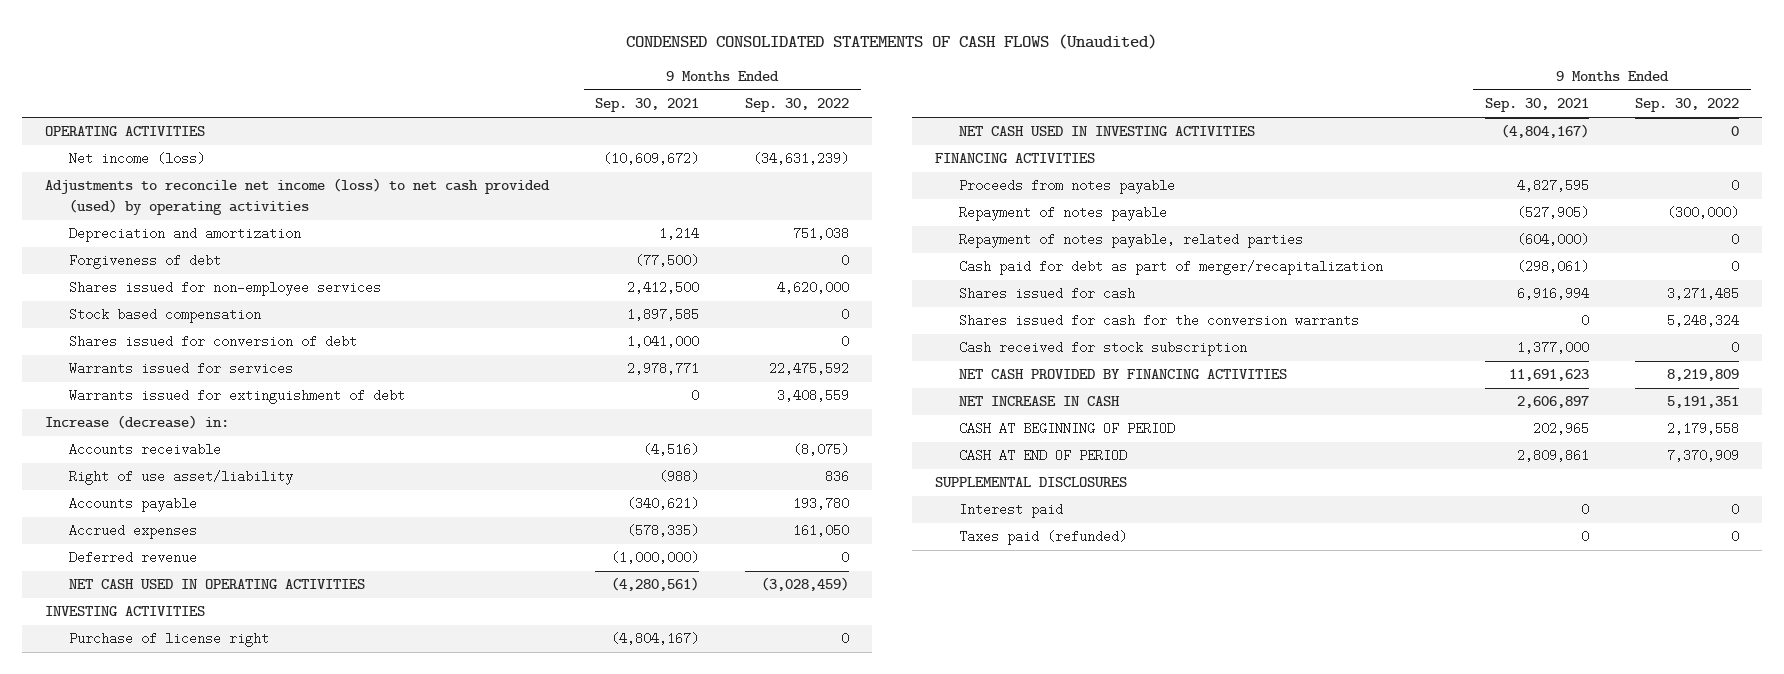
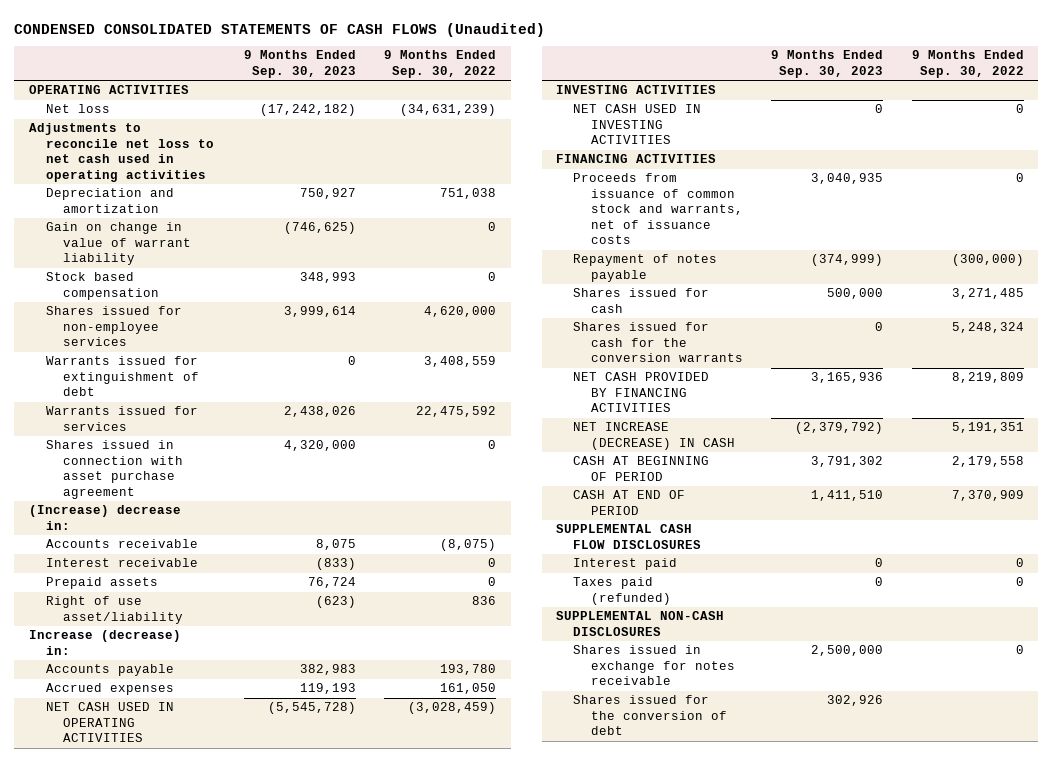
[595,98,700,113] Sep. 30, 2021 -> none
none -> [243,50,356,78] 9 Months Ended Sep. 30, 2023
[69,152,206,166] Net income (loss) -> [45,104,110,114] Net loss
[45,178,551,215] Adjustments to reconcile net income (loss) to net cash provided (used) by operating activities -> [28,123,214,182] Adjustments to reconcile net loss to net cash used in operating activities
[69,254,222,270] Forgiveness of debt -> none
none -> [45,222,192,266] Gain on change in value of warrant liability
[69,335,358,349] Shares issued for conversion of debt -> none
[69,281,382,297] Shares issued for non-employee services -> [45,306,182,347] Shares issued for non-employee services
[69,362,294,376] Warrants issued for services -> [45,406,198,431] Warrants issued for services
none -> [45,440,184,499] Shares issued in connection with asset purchase agreement
none -> [28,505,181,530] (Increase) decrease in:
none -> [45,558,198,568] Interest receivable
none -> [45,577,158,590] Prepaid assets
[45,415,230,430] Increase (decrease) in: -> [28,630,181,655] Increase (decrease) in:
[69,551,198,565] Deferred revenue -> none
[69,632,270,648] Purchase of license right -> none
[959,179,1176,195] Proceeds from notes payable -> none
none -> [573,173,743,245] Proceeds from issuance of common stock and warrants, net of issuance costs
[959,233,1304,249] Repayment of notes payable, related parties -> none
[959,260,1384,276] Cash paid for debt as part of merger/recapitalization -> none
[959,341,1248,357] Cash received for stock subscription -> none
[959,396,1121,407] NET INCREASE IN CASH -> [573,422,735,450] NET INCREASE (DECREASE) IN CASH
[934,477,1127,488] SUPPLEMENTAL DISCLOSURES -> [556,524,702,549] SUPPLEMENTAL CASH FLOW DISCLOSURES
none -> [556,611,725,636] SUPPLEMENTAL NON-CASH DISCLOSURES
none -> [573,645,735,686] Shares issued in exchange for notes receivable
none -> [573,695,727,736] Shares issued for the conversion of debt

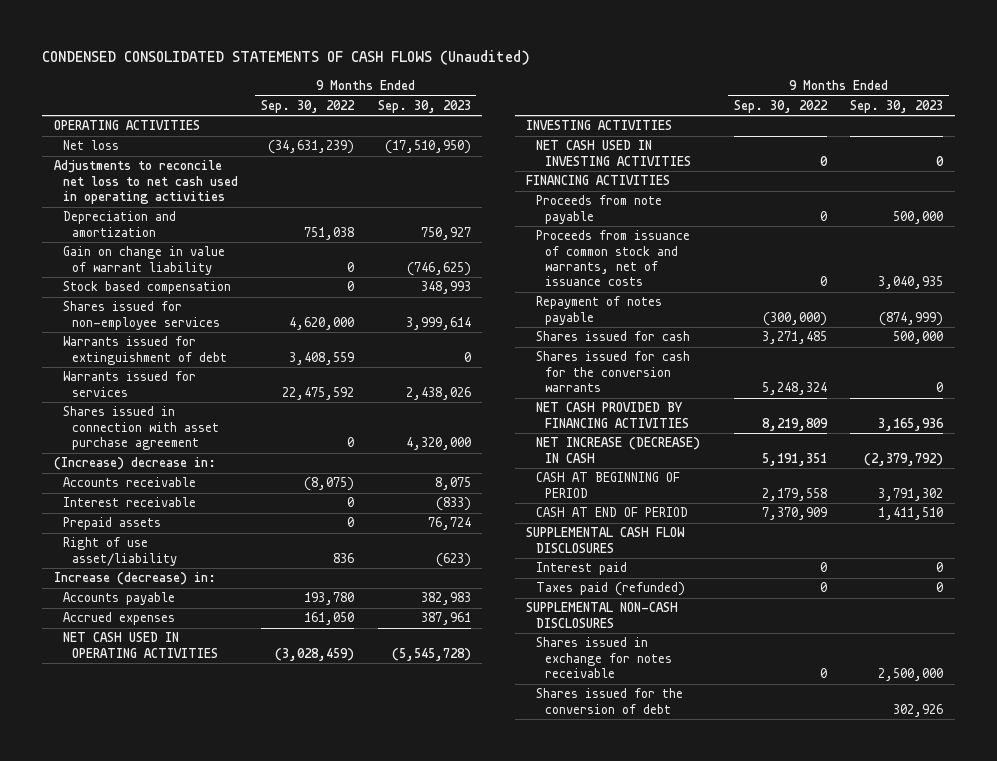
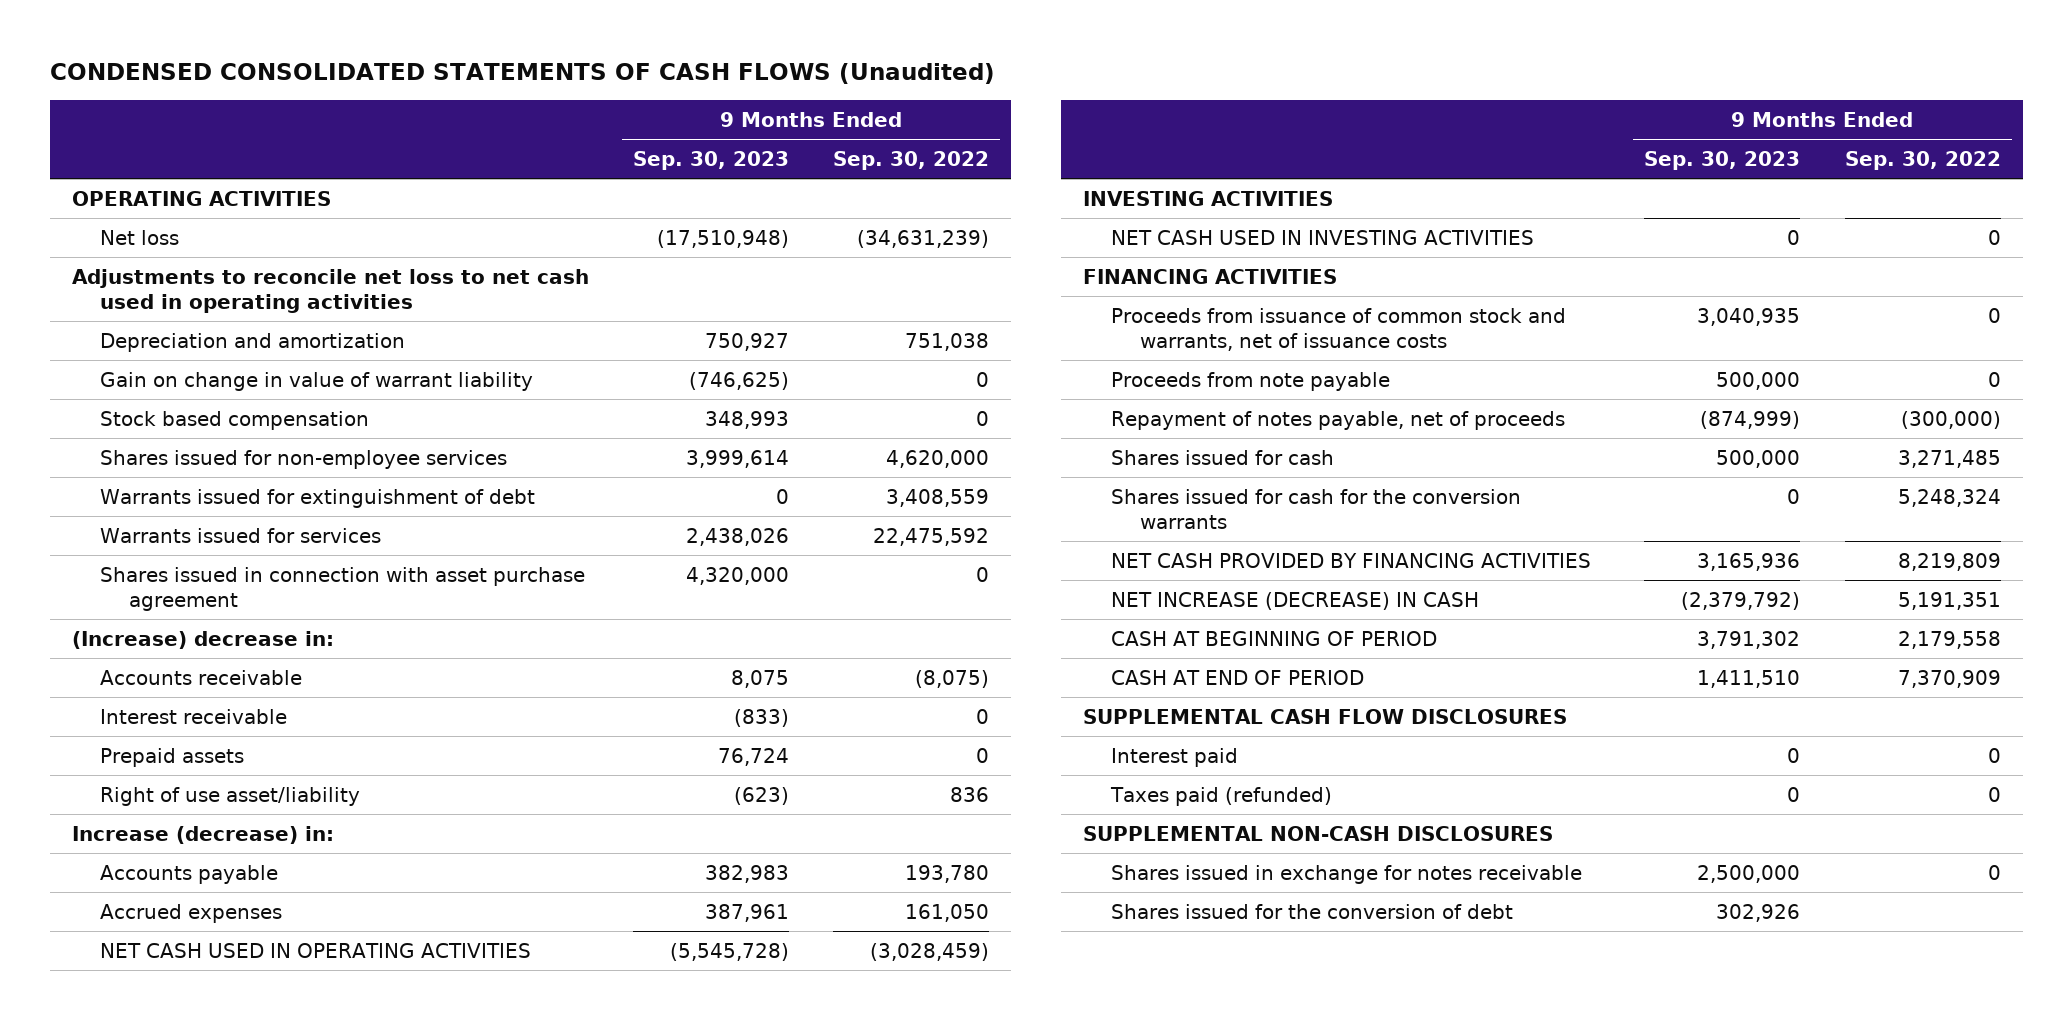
[384,140,471,155] (17,510,950) -> [656,229,789,248] (17,510,948)
[535,195,662,224] Proceeds from note payable -> [1111,371,1391,391] Proceeds from note payable
[535,296,662,325] Repayment of notes payable -> [1111,410,1566,430] Repayment of notes payable, net of proceeds

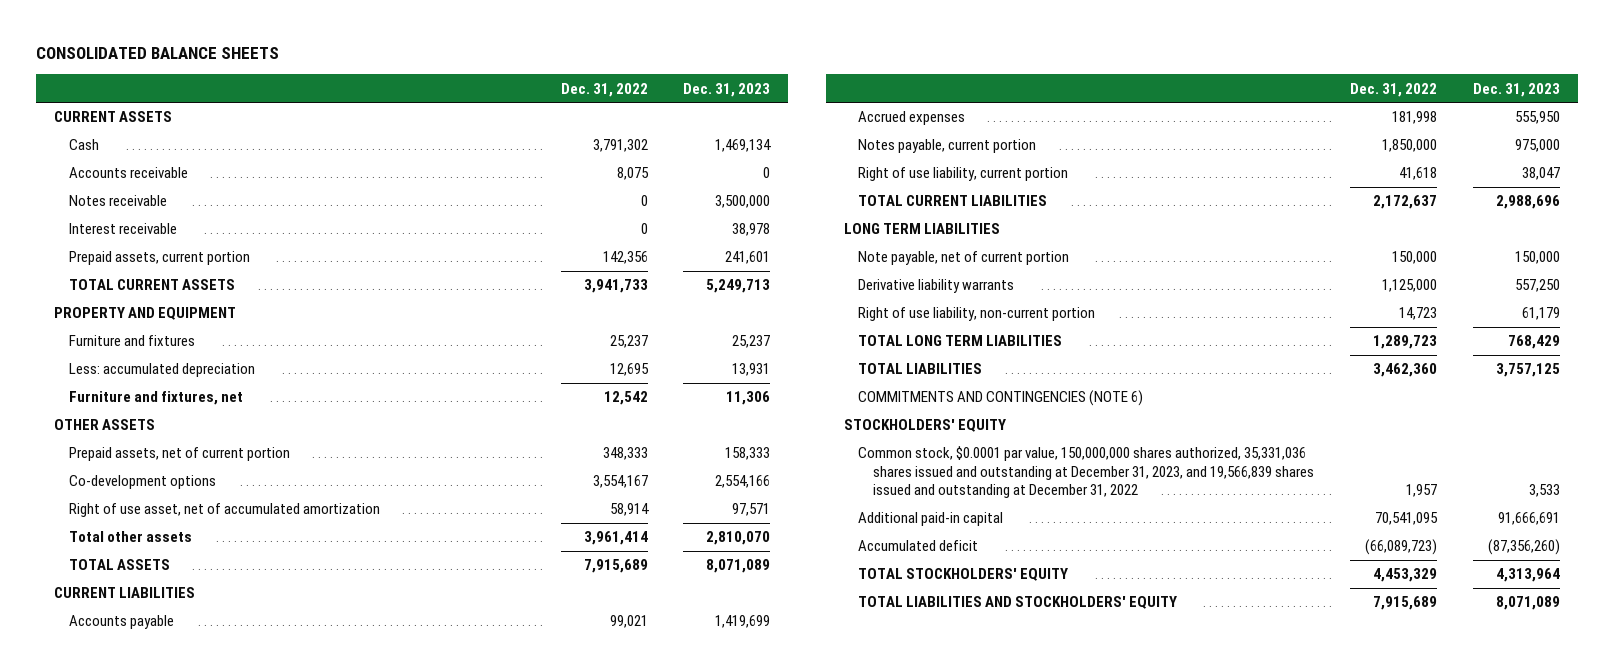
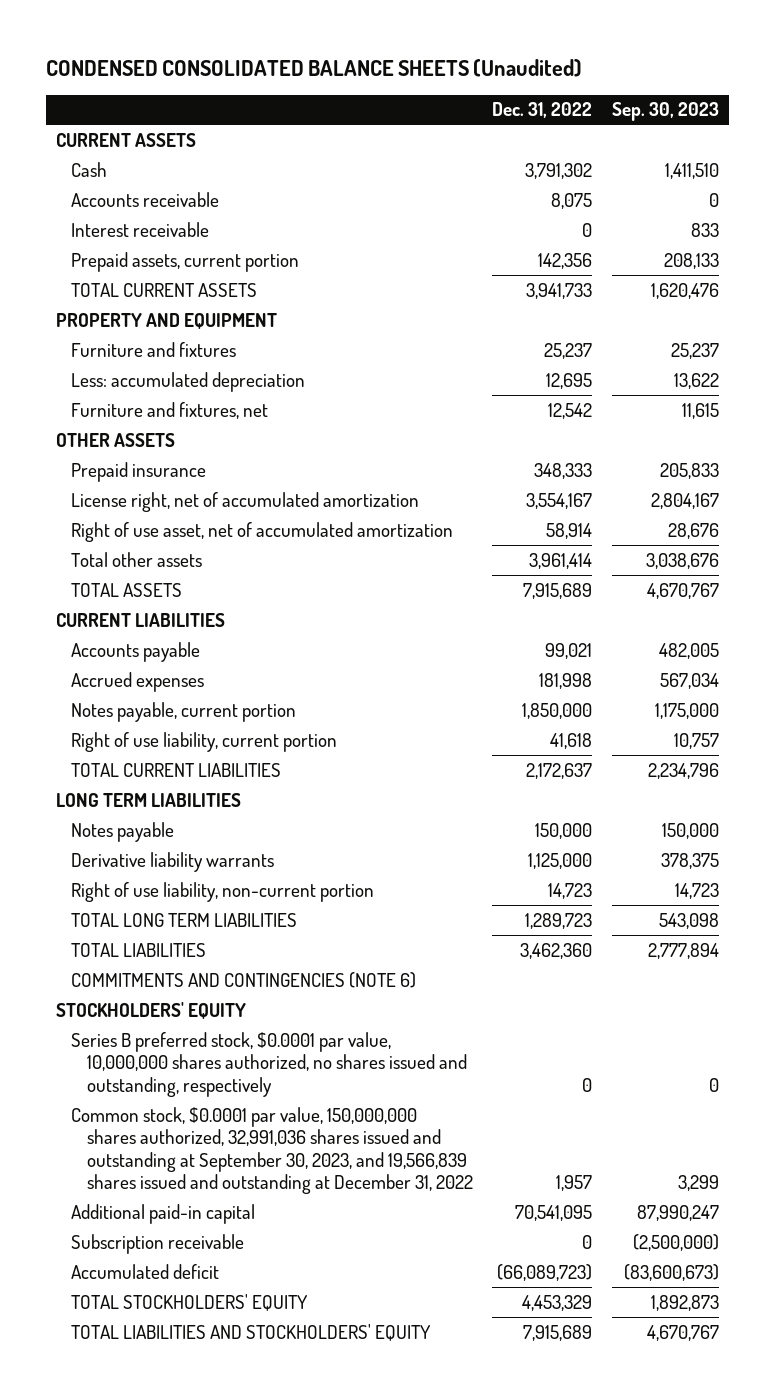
[36,47,280,60] CONSOLIDATED BALANCE SHEETS -> [46,58,583,77] CONDENSED CONSOLIDATED BALANCE SHEETS (Unaudited)
[683,82,771,97] Dec. 31, 2023 -> none
none -> [612,102,720,122] Sep. 30, 2023
[68,195,167,207] Notes receivable -> none
[68,447,290,462] Prepaid assets, net of current portion -> [71,461,207,482] Prepaid insurance
[68,475,216,490] Co-development options -> [71,491,420,512] License right, net of accumulated amortization
[858,251,1070,266] Note payable, net of current portion -> [71,821,175,842] Notes payable
none -> [71,1031,467,1097] Series B preferred stock, $0.0001 par value, 10,000,000 shares authorized, no shares issued and outstanding, respectively
[858,446,1315,499] Common stock, $0.0001 par value, 150,000,000 shares authorized, 35,331,036 shares issued and outstanding at December 31, 2023, and 19,566,839 shares issued and outstanding at December 31, 2022 -> [71,1106,473,1195] Common stock, $0.0001 par value, 150,000,000 shares authorized, 32,991,036 shares issued and outstanding at September 30, 2023, and 19,566,839 shares issued and outstanding at December 31, 2022
none -> [71,1233,245,1254] Subscription receivable

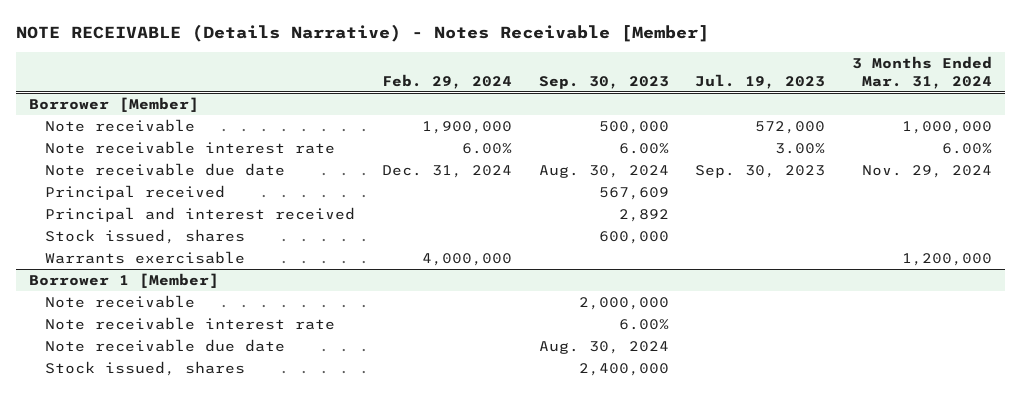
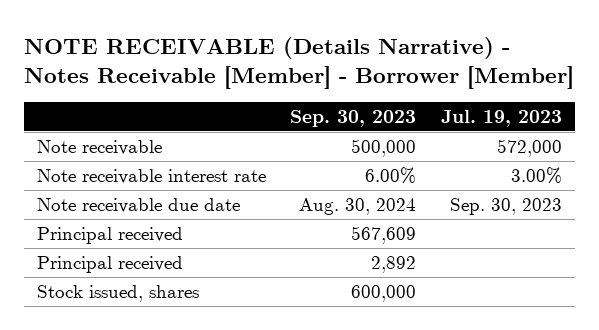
[16,23,710,42] NOTE RECEIVABLE (Details Narrative) - Notes Receivable [Member] -> [24,36,575,90] NOTE RECEIVABLE (Details Narrative) - Notes Receivable [Member] - Borrower [Member]
[381,73,512,89] Feb. 29, 2024 -> none
[852,55,993,89] 3 Months Ended Mar. 31, 2024 -> none
[29,97,200,113] Borrower [Member] -> none
[45,207,356,223] Principal and interest received -> [36,255,183,273] Principal received
[45,251,246,265] Warrants exercisable -> none
[29,273,220,289] Borrower 1 [Member] -> none
[45,295,196,309] Note receivable -> none
[45,317,336,331] Note receivable interest rate -> none
[45,339,286,353] Note receivable due date -> none
[45,361,246,377] Stock issued, shares -> none

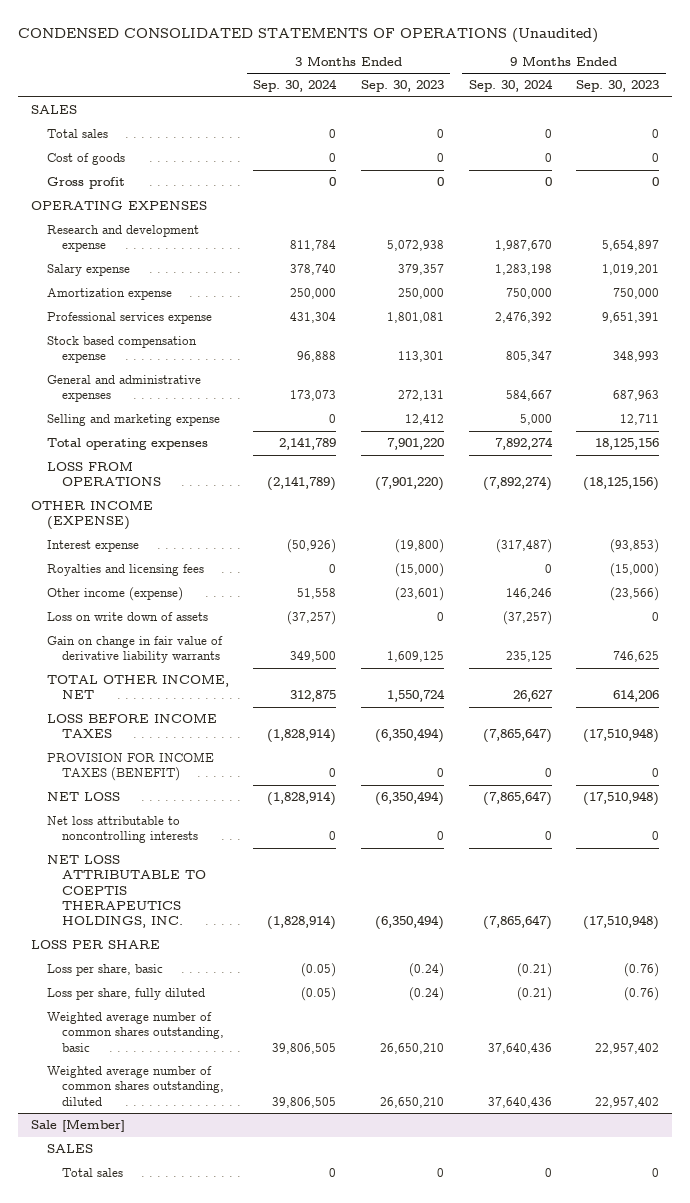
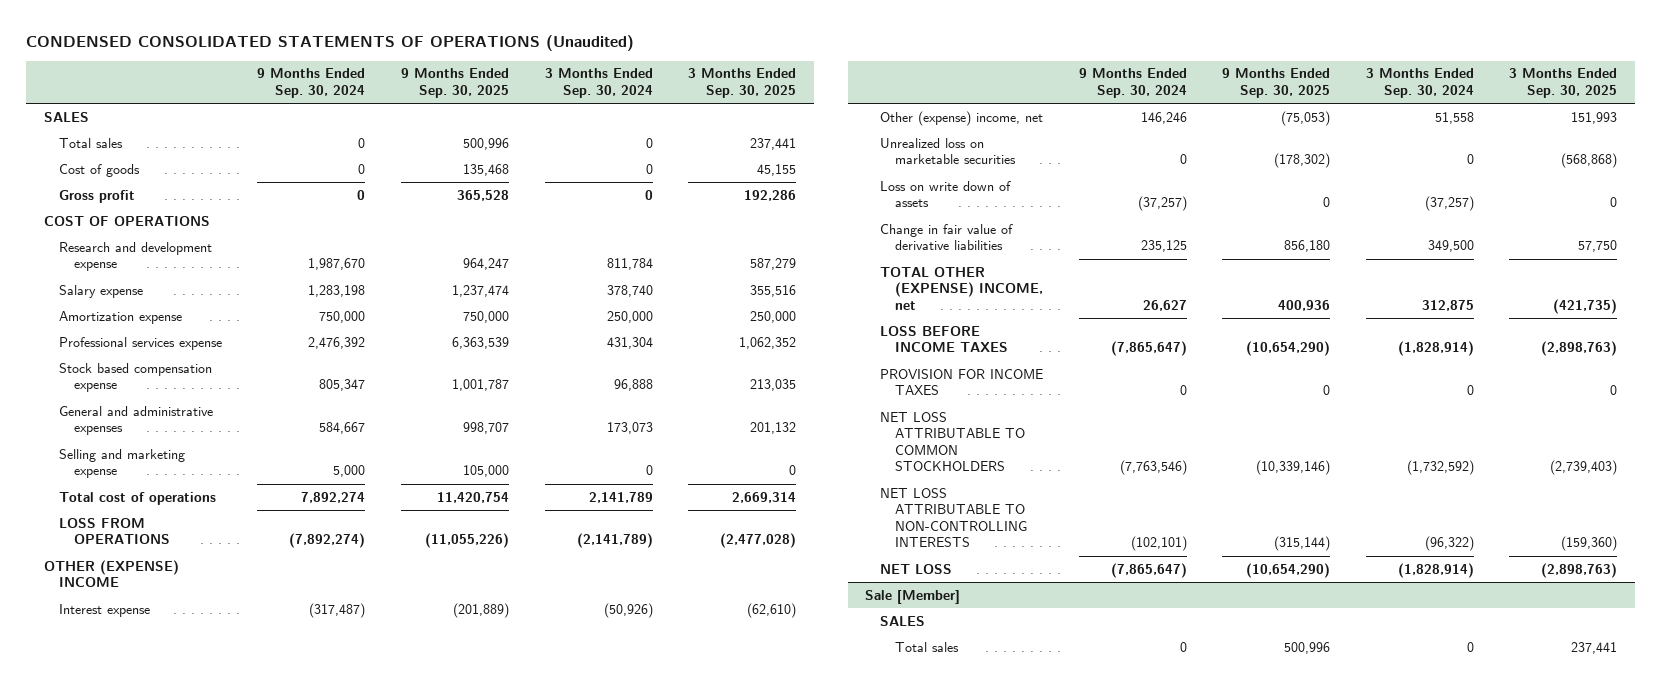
[360,80,444,93] Sep. 30, 2023 -> none
[576,80,660,93] Sep. 30, 2023 -> none
none -> [400,68,509,98] 9 Months Ended Sep. 30, 2025
none -> [688,68,797,98] 3 Months Ended Sep. 30, 2025
[30,201,207,211] OPERATING EXPENSES -> [43,215,210,226] COST OF OPERATIONS
[46,438,208,451] Total operating expenses -> [58,491,216,505] Total cost of operations
[30,500,153,531] OTHER INCOME (EXPENSE) -> [43,559,179,588] OTHER (EXPENSE) INCOME
[46,564,204,577] Royalties and licensing fees -> none
[46,587,183,602] Other income (expense) -> [880,110,1044,126] Other (expense) income, net
none -> [880,137,1016,165] Unrealized loss on marketable securities
[46,636,223,664] Gain on change in fair value of derivative liability warrants -> [880,223,1014,251] Change in fair value of derivative liabilities
[46,674,229,700] TOTAL OTHER INCOME, NET -> [880,266,1043,310] TOTAL OTHER (EXPENSE) INCOME, net
[46,752,214,782] PROVISION FOR INCOME TAXES (BENEFIT) -> [880,368,1044,396] PROVISION FOR INCOME TAXES
none -> [880,411,1025,472] NET LOSS ATTRIBUTABLE TO COMMON STOCKHOLDERS
none -> [880,487,1027,548] NET LOSS ATTRIBUTABLE TO NON-CONTROLLING INTERESTS
[46,816,199,844] Net loss attributable to noncontrolling interests -> none
[46,855,207,929] NET LOSS ATTRIBUTABLE TO COEPTIS THERAPEUTICS HOLDINGS, INC. -> none
[30,940,160,950] LOSS PER SHARE -> none
[46,964,163,977] Loss per share, basic -> none
[46,988,205,1001] Loss per share, fully diluted -> none
[46,1012,225,1052] Weighted average number of common shares outstanding, basic -> none
[46,1066,225,1106] Weighted average number of common shares outstanding, diluted -> none

